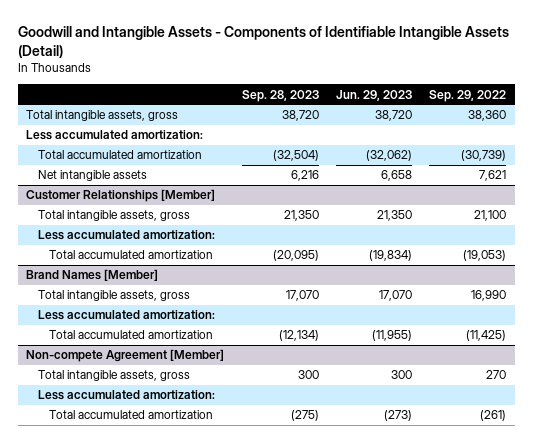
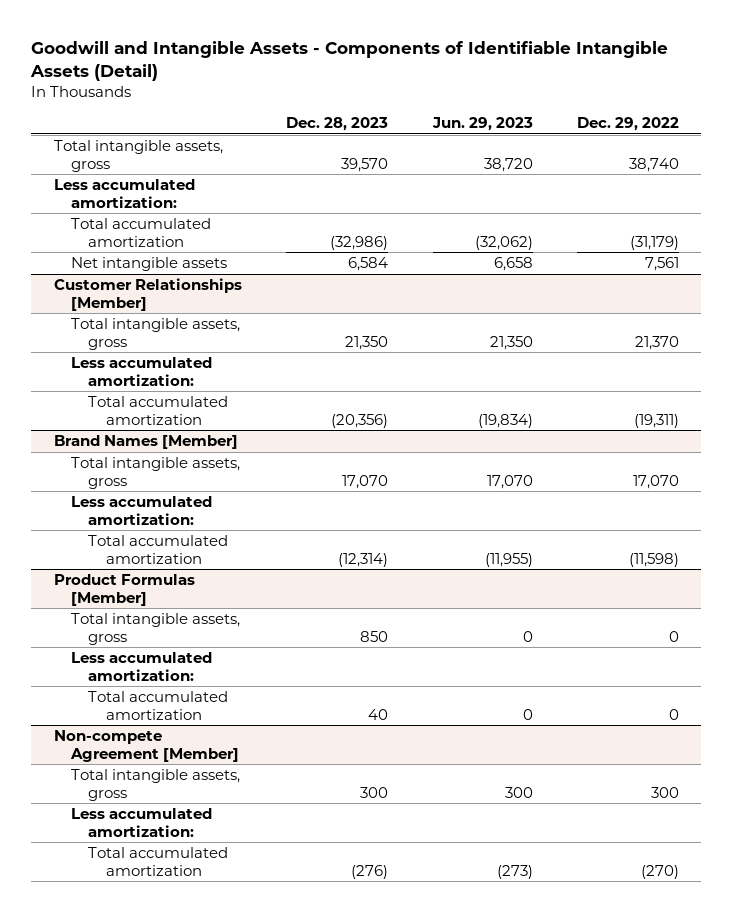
[241,89,319,102] Sep. 28, 2023 -> none
[429,89,507,102] Sep. 29, 2022 -> none
none -> [286,117,389,132] Dec. 28, 2023
none -> [577,117,680,132] Dec. 29, 2022
none -> [53,573,195,606] Product Formulas [Member]
none -> [70,612,240,645] Total intangible assets, gross
none -> [70,651,212,681] Less accumulated amortization:
none -> [88,690,229,720] Total accumulated amortization

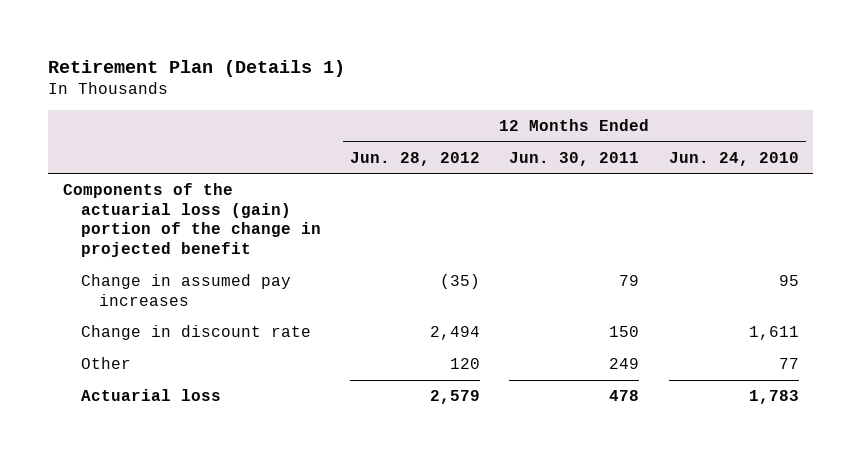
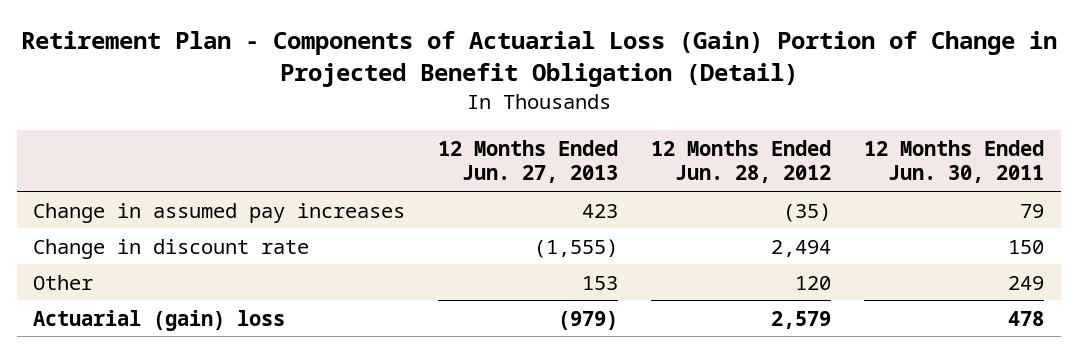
[48,59,346,77] Retirement Plan (Details 1) -> [20,31,1057,88] Retirement Plan - Components of Actuarial Loss (Gain) Portion of Change in Projected Benefit Obligation (Detail)
[668,151,799,166] Jun. 24, 2010 -> none
none -> [438,139,619,184] 12 Months Ended Jun. 27, 2013
[62,183,321,257] Components of the actuarial loss (gain) portion of the change in projected benefit -> none
[80,389,221,402] Actuarial loss -> [33,309,286,331] Actuarial (gain) loss

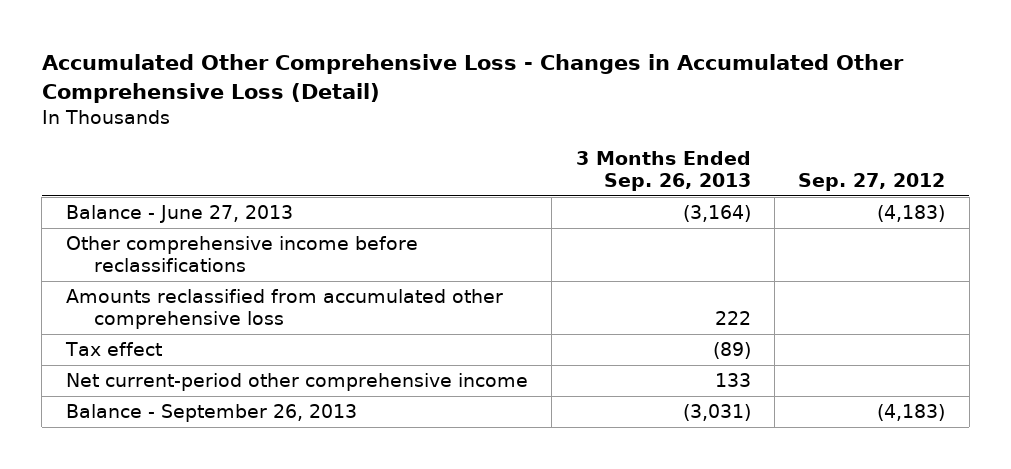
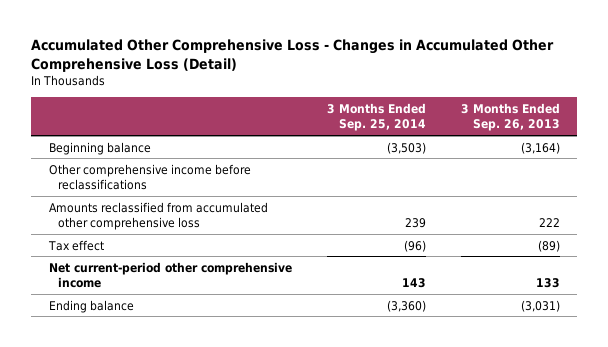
[798,172,946,191] Sep. 27, 2012 -> none
none -> [326,102,426,132] 3 Months Ended Sep. 25, 2014
[65,205,293,224] Balance - June 27, 2013 -> [48,141,151,155] Beginning balance
[65,404,357,423] Balance - September 26, 2013 -> [48,299,134,313] Ending balance

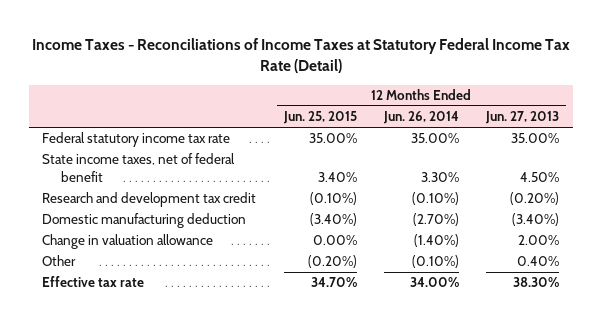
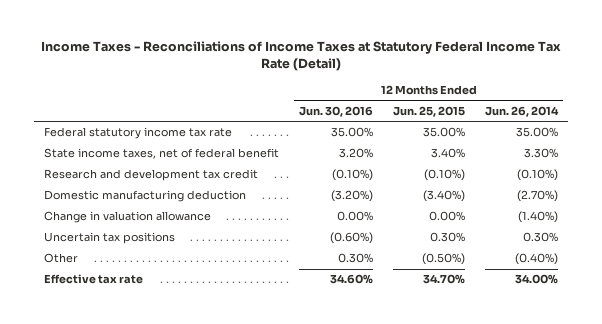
[484,111,559,125] Jun. 27, 2013 -> none
none -> [299,105,374,117] Jun. 30, 2016
none -> [44,232,176,245] Uncertain tax positions
[307,255,357,269] (0.20%) -> [422,253,466,266] (0.50%)
[411,255,459,269] (0.10%) -> [514,253,558,266] (0.40%)

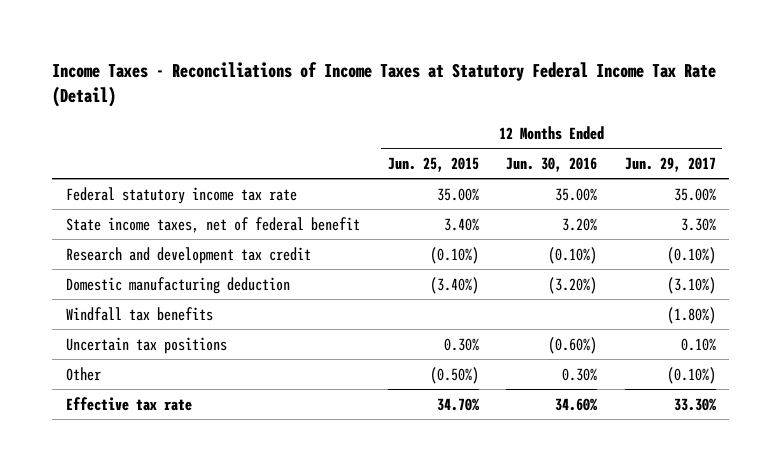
[484,105,559,117] Jun. 26, 2014 -> none
none -> [624,156,716,172] Jun. 29, 2017
[44,211,212,224] Change in valuation allowance -> none
none -> [66,306,214,321] Windfall tax benefits

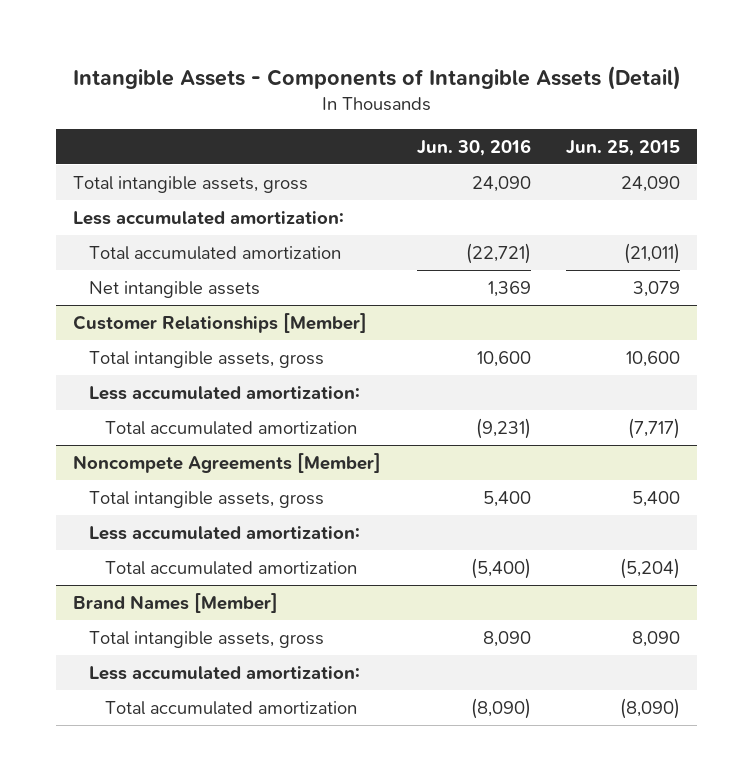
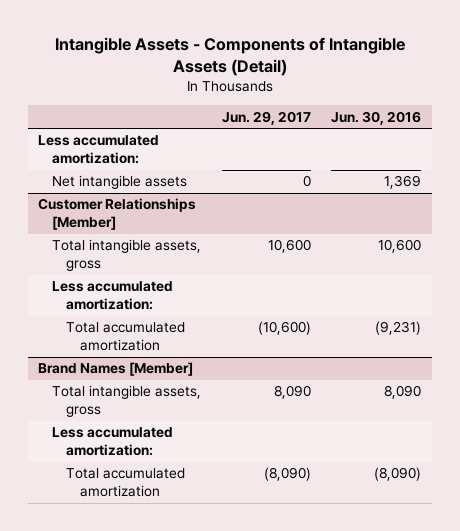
[565,139,680,156] Jun. 25, 2015 -> none
none -> [221,110,311,125] Jun. 29, 2017
[73,175,309,193] Total intangible assets, gross -> none
[89,245,342,260] Total accumulated amortization -> none
[73,452,382,473] Noncompete Agreements [Member] -> none
[89,490,325,508] Total intangible assets, gross -> none
[89,525,361,540] Less accumulated amortization: -> none
[105,560,358,575] Total accumulated amortization -> none

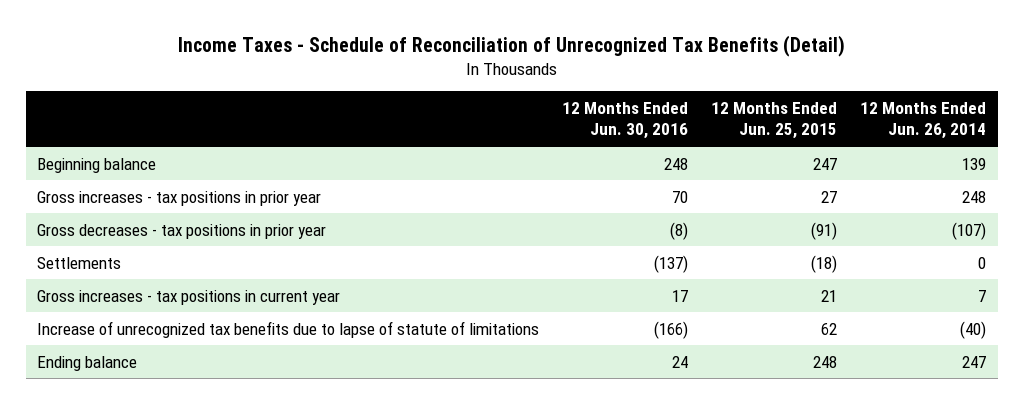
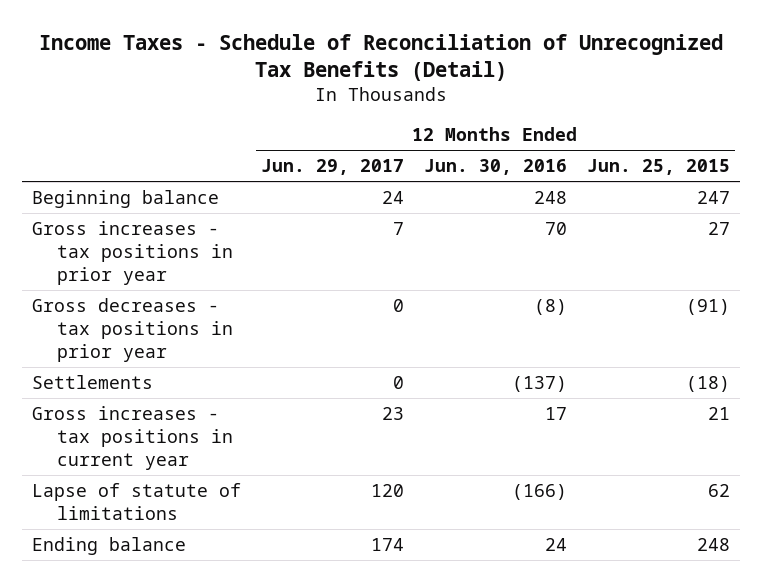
[860,102,987,140] 12 Months Ended Jun. 26, 2014 -> none
none -> [260,159,404,176] Jun. 29, 2017
[37,320,540,338] Increase of unrecognized tax benefits due to lapse of statute of limitations -> [31,482,241,521] Lapse of statute of limitations

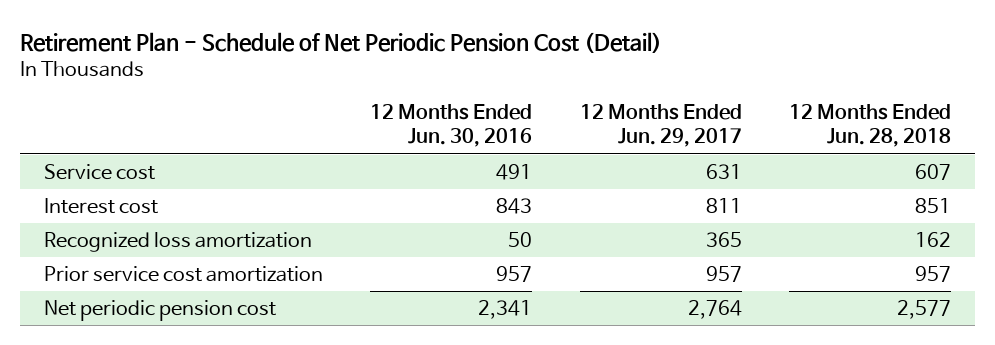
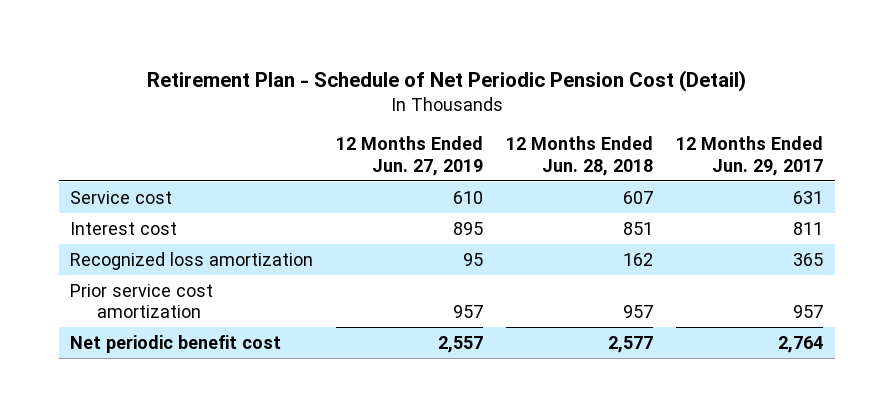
[370,104,533,148] 12 Months Ended Jun. 30, 2016 -> none
none -> [336,136,484,176] 12 Months Ended Jun. 27, 2019
[43,299,276,321] Net periodic pension cost -> [70,334,282,353] Net periodic benefit cost

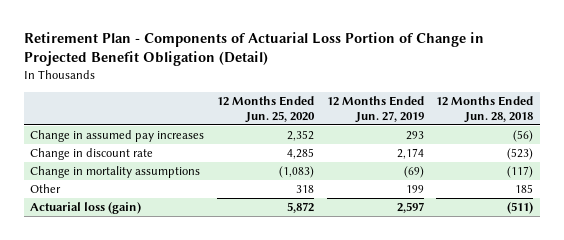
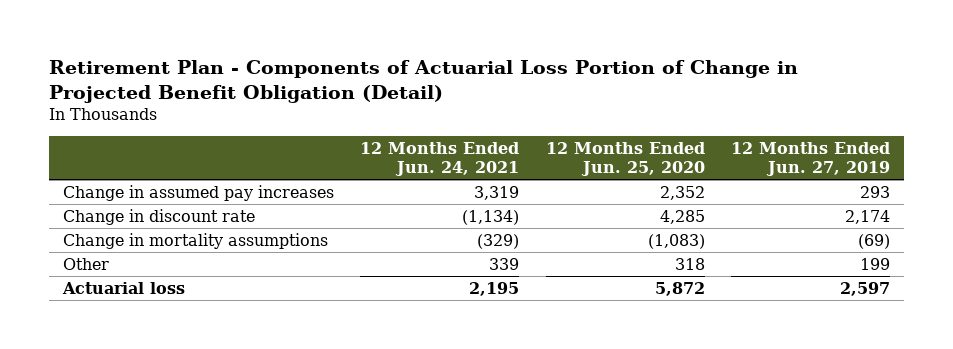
[436,95,534,123] 12 Months Ended Jun. 28, 2018 -> none
none -> [360,141,520,176] 12 Months Ended Jun. 24, 2021
[30,202,142,215] Actuarial loss (gain) -> [61,281,185,294] Actuarial loss

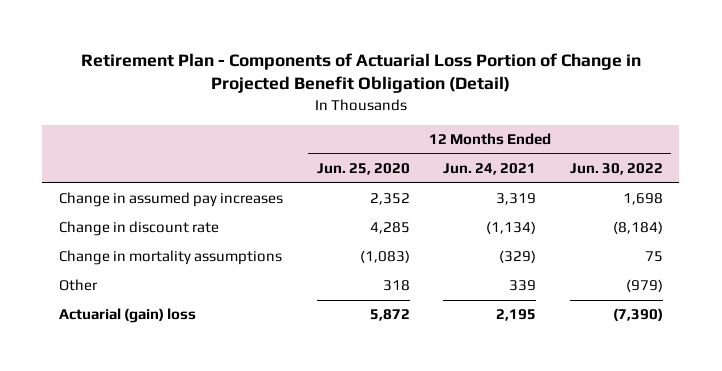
[731,141,891,176] 12 Months Ended Jun. 27, 2019 -> none
none -> [569,163,663,176] Jun. 30, 2022
[61,281,185,294] Actuarial loss -> [59,308,197,324] Actuarial (gain) loss

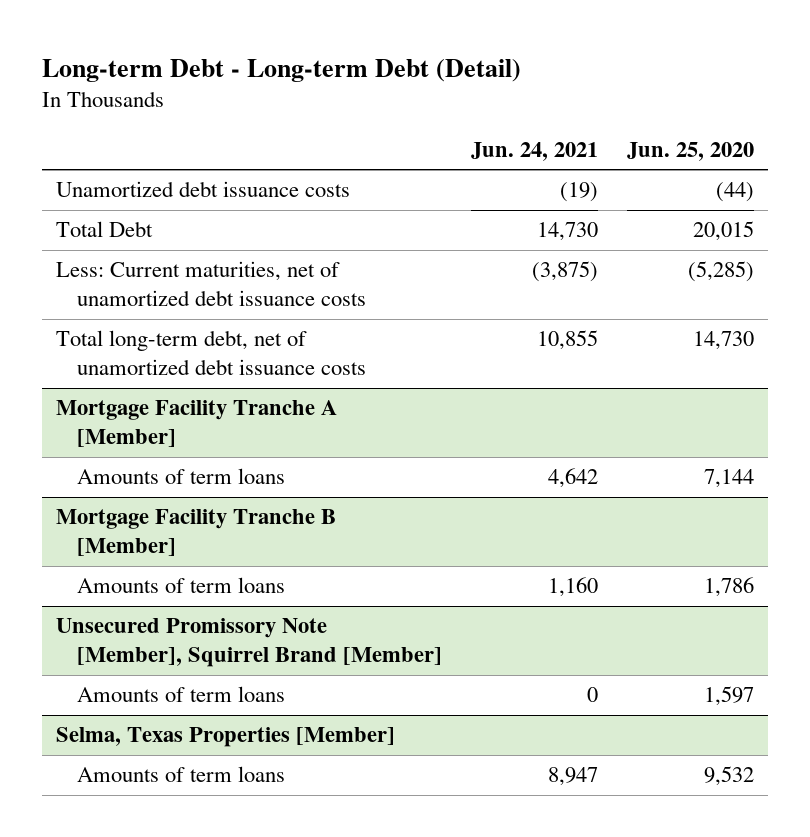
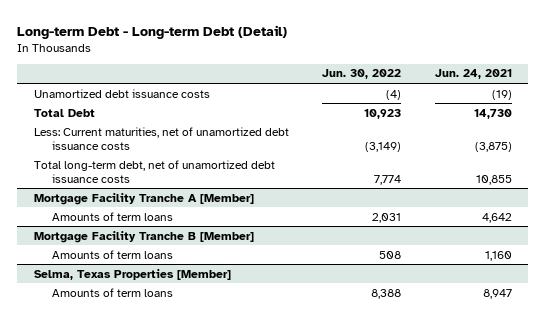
[626,141,754,161] Jun. 25, 2020 -> none
none -> [322,69,402,80] Jun. 30, 2022
[56,618,443,668] Unsecured Promissory Note [Member], Squirrel Brand [Member] -> none
[77,686,286,703] Amounts of term loans -> none

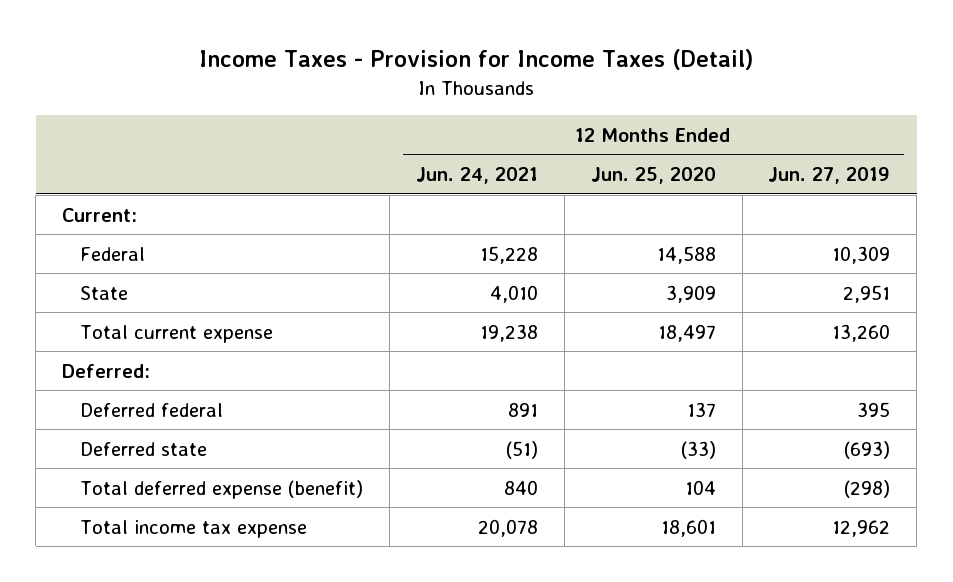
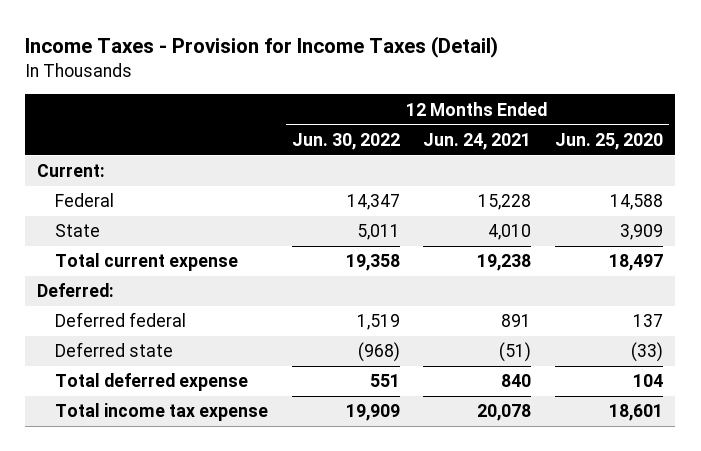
[768,167,891,185] Jun. 27, 2019 -> none
none -> [291,132,400,150] Jun. 30, 2022
[79,479,363,499] Total deferred expense (benefit) -> [54,373,248,392] Total deferred expense

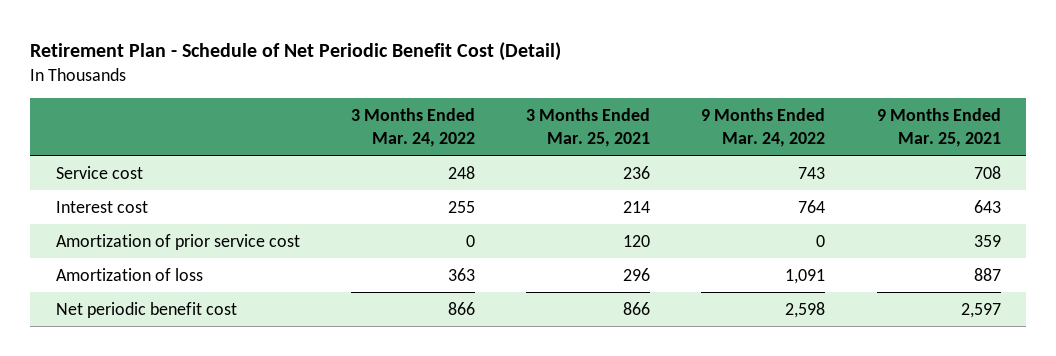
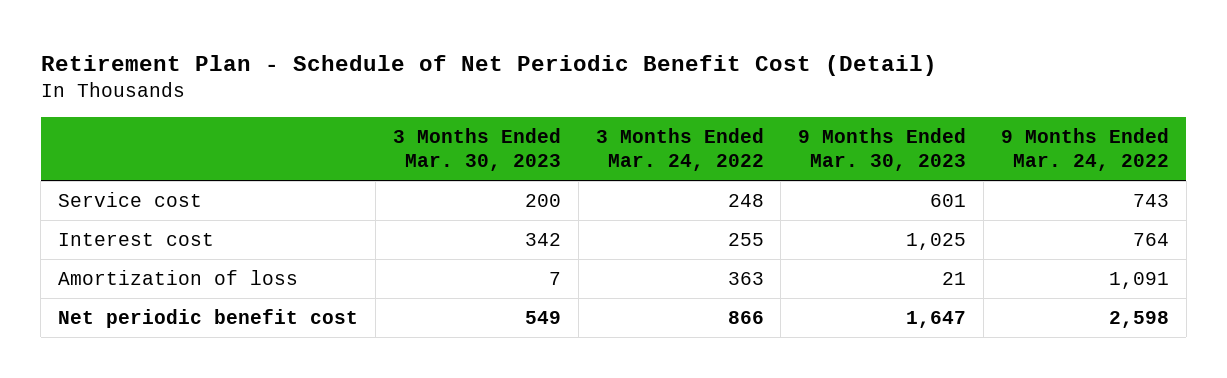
[526,108,651,147] 3 Months Ended Mar. 25, 2021 -> none
[876,108,1001,147] 9 Months Ended Mar. 25, 2021 -> none
none -> [392,127,561,171] 3 Months Ended Mar. 30, 2023
none -> [798,127,967,171] 9 Months Ended Mar. 30, 2023
[55,233,300,250] Amortization of prior service cost -> none

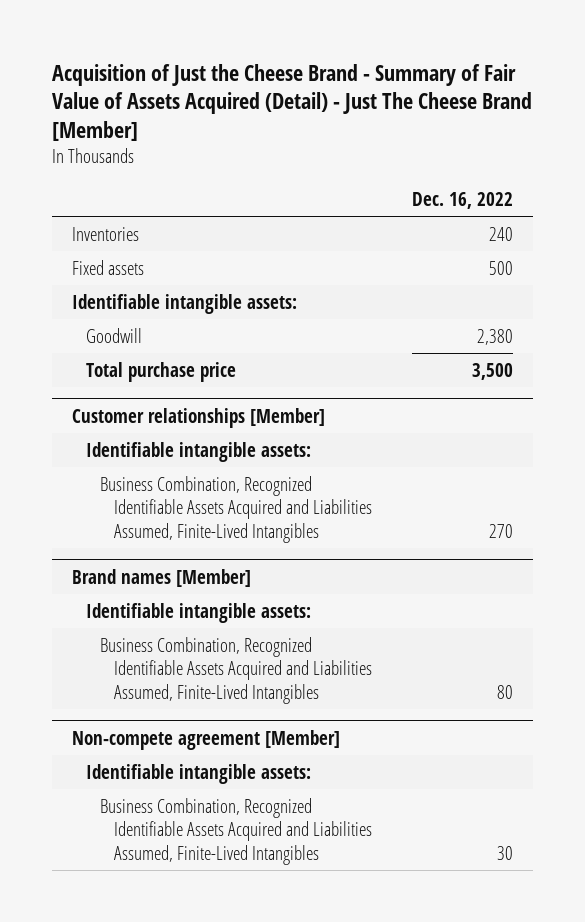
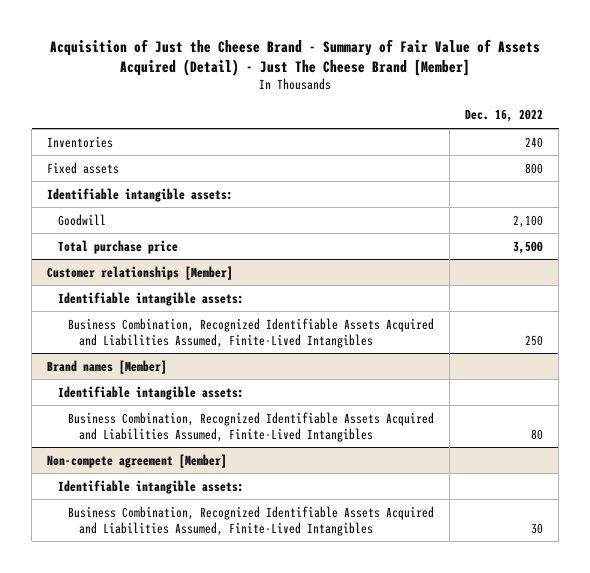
[488,260,513,275] 500 -> [525,162,544,174] 800
[476,328,513,345] 2,380 -> [513,214,544,228] 2,100
[488,523,513,538] 270 -> [525,334,544,346] 250

